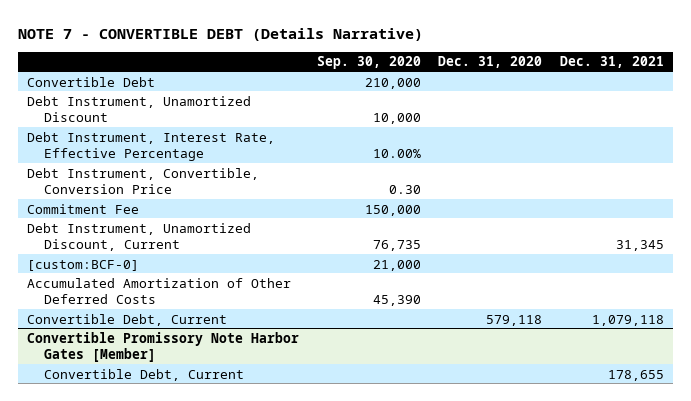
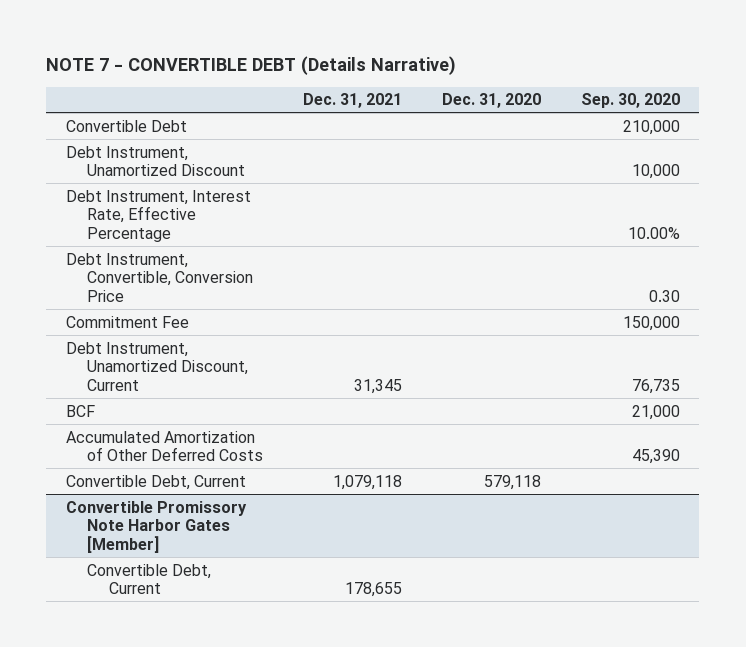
[26,259,139,271] [custom:BCF-0] -> [66,404,96,417] BCF

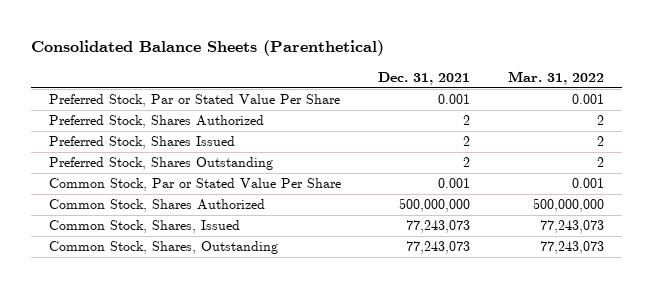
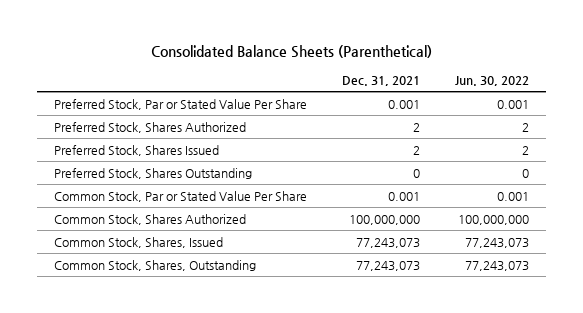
[507,70,604,85] Mar. 31, 2022 -> none
none -> [454,76,529,87] Jun. 30, 2022
[463,157,471,168] 2 -> [413,168,421,178] 0
[399,198,471,213] 500,000,000 -> [349,214,421,225] 100,000,000

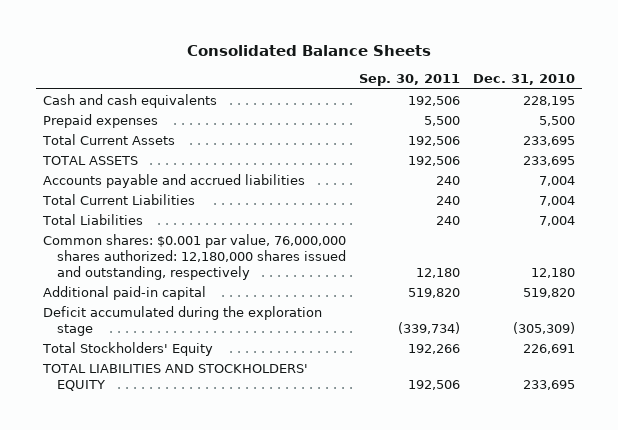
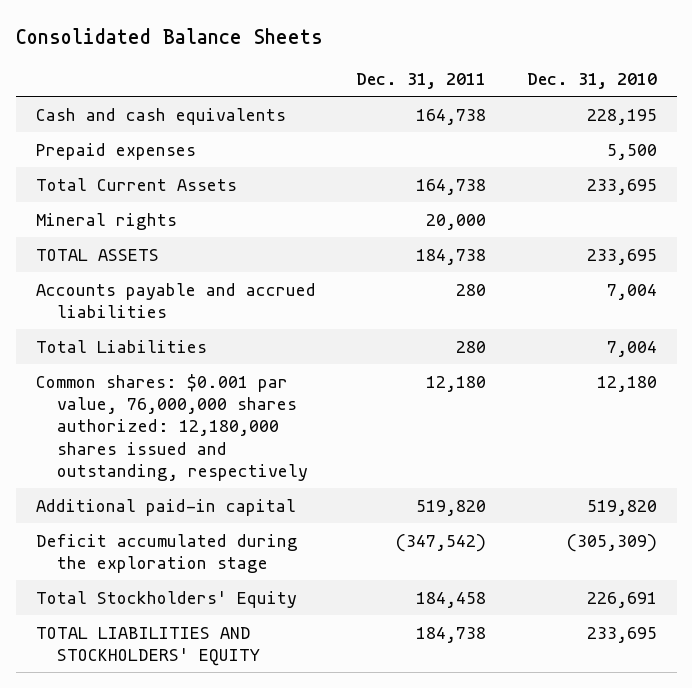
[359,74,461,87] Sep. 30, 2011 -> none
none -> [356,73,487,90] Dec. 31, 2011
none -> [35,212,177,230] Mineral rights
[41,193,195,205] Total Current Liabilities -> none

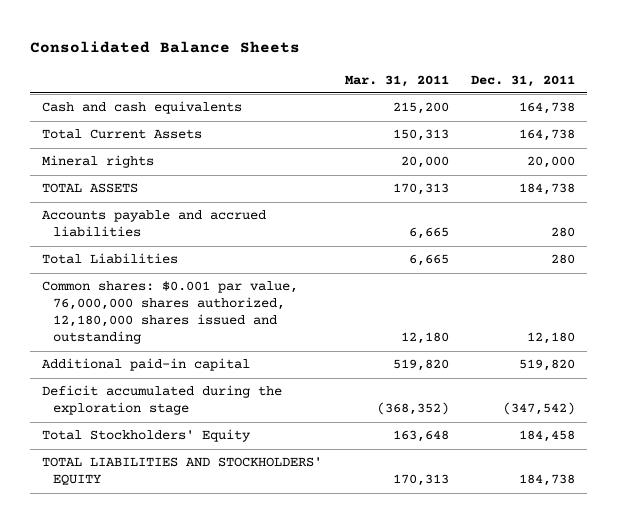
[526,73,657,90] Dec. 31, 2010 -> none
none -> [344,74,449,87] Mar. 31, 2011
[35,142,196,160] Prepaid expenses -> none
[35,373,309,482] Common shares: $0.001 par value, 76,000,000 shares authorized: 12,180,000 shares issued and outstanding, respectively -> [41,281,298,345] Common shares: $0.001 par value, 76,000,000 shares authorized, 12,180,000 shares issued and outstanding

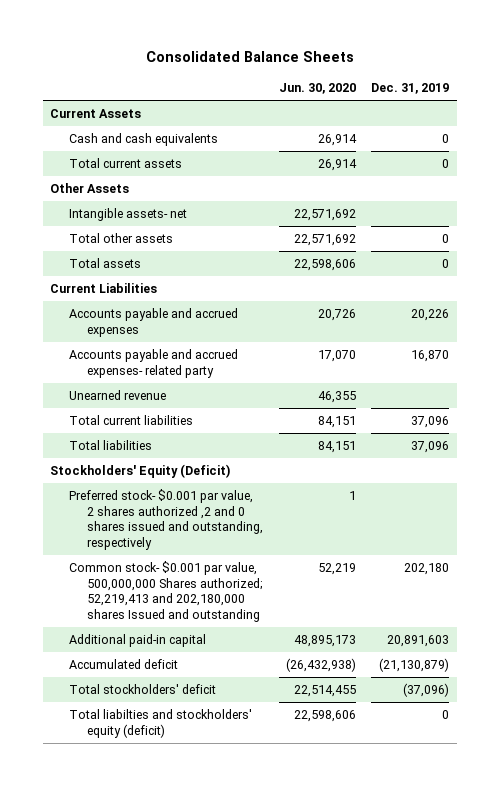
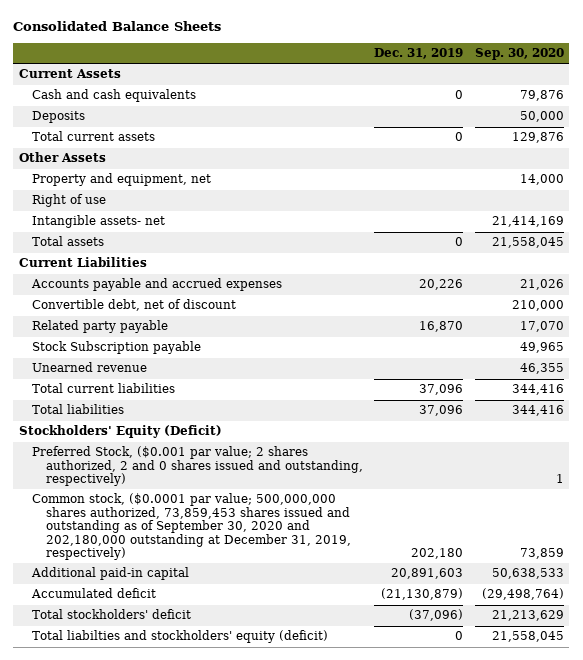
[278,82,356,94] Jun. 30, 2020 -> none
none -> [474,48,564,61] Sep. 30, 2020
none -> [32,111,86,124] Deposits
none -> [32,173,212,187] Property and equipment, net
none -> [32,194,107,208] Right of use
[68,233,173,244] Total other assets -> none
none -> [32,299,237,312] Convertible debt, net of discount
[68,349,238,378] Accounts payable and accrued expenses- related party -> [32,320,169,334] Related party payable
none -> [32,341,202,355] Stock Subscription payable
[68,489,264,550] Preferred stock- $0.001 par value, 2 shares authorized ,2 and 0 shares issued and outstanding, respectively -> [32,446,363,487] Preferred Stock, ($0.001 par value; 2 shares authorized, 2 and 0 shares issued and outstanding, respectively)
[68,561,264,622] Common stock- $0.001 par value, 500,000,000 Shares authorized; 52,219,413 and 202,180,000 shares Issued and outstanding -> [32,493,351,561] Common stock, ($0.0001 par value; 500,000,000 shares authorized, 73,859,453 shares issued and outstanding as of September 30, 2020 and 202,180,000 outstanding at December 31, 2019, respectively)

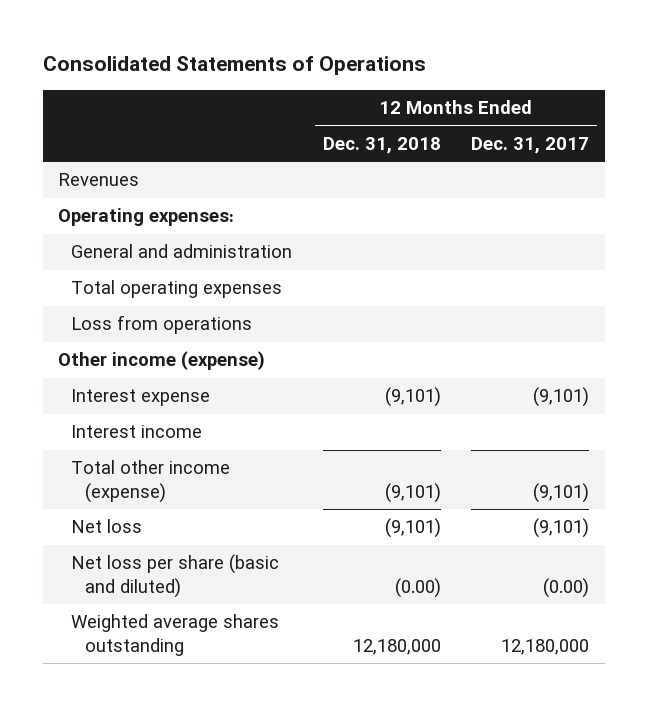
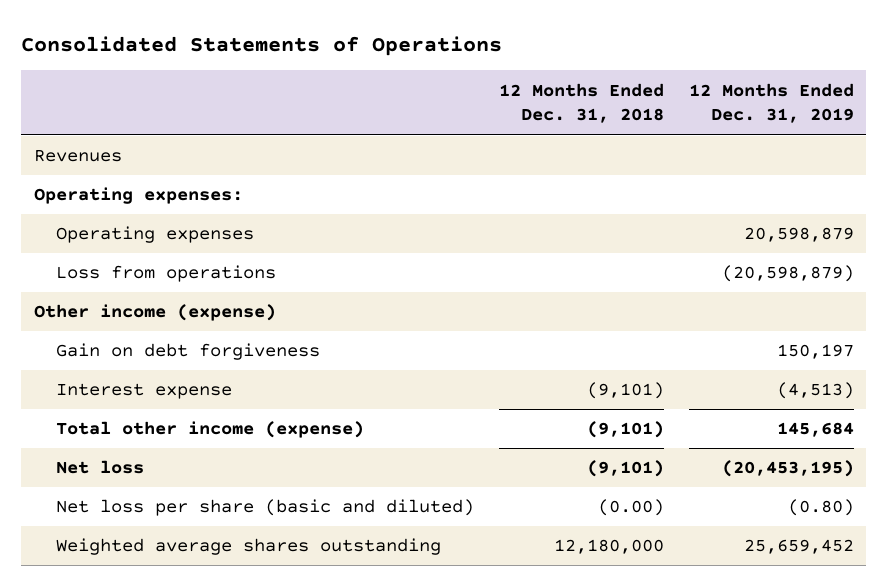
[471,136,590,154] Dec. 31, 2017 -> none
none -> [689,82,855,124] 12 Months Ended Dec. 31, 2019
[71,244,293,259] General and administration -> none
[71,280,283,299] Total operating expenses -> [56,226,255,244] Operating expenses
none -> [56,343,321,361] Gain on debt forgiveness
[71,425,203,439] Interest income -> none

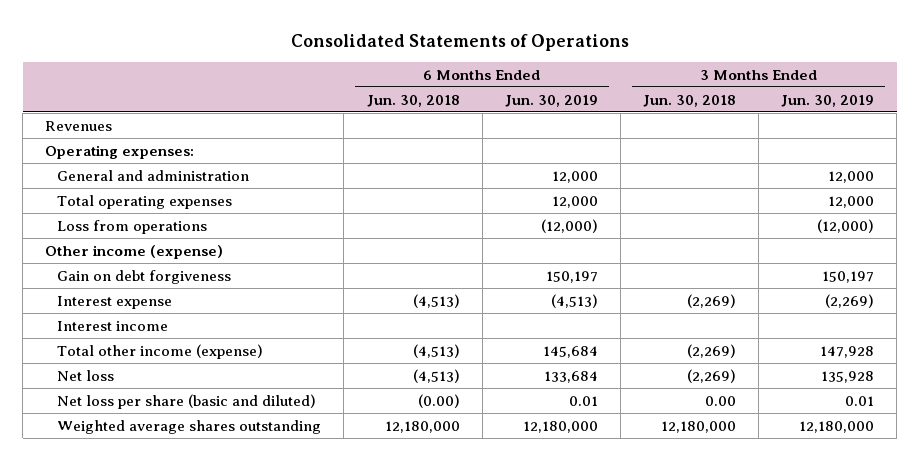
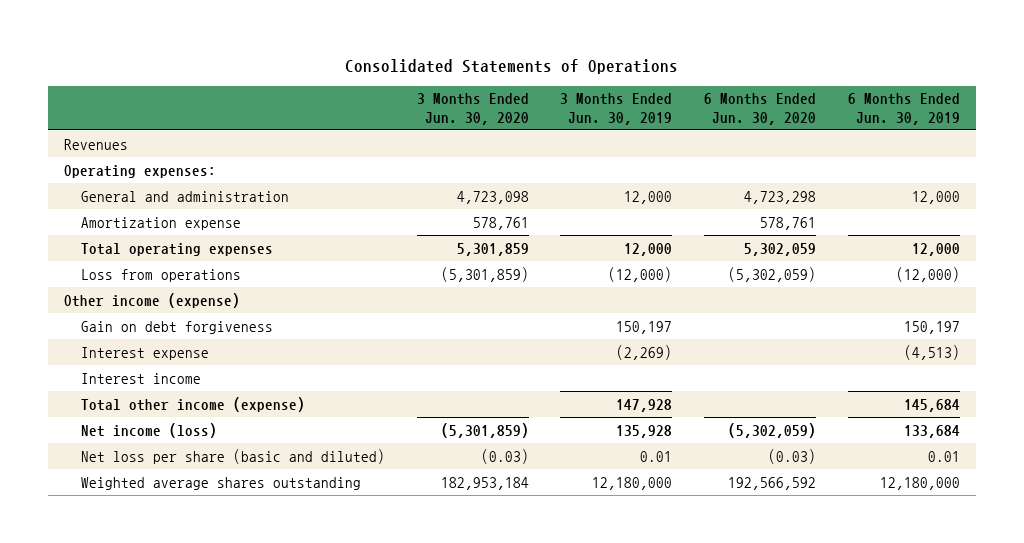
[366,94,460,107] Jun. 30, 2018 -> none
[642,94,736,107] Jun. 30, 2018 -> none
none -> [416,93,529,125] 3 Months Ended Jun. 30, 2020
none -> [704,93,817,125] 6 Months Ended Jun. 30, 2020
none -> [80,216,241,230] Amortization expense
[57,369,115,381] Net loss -> [80,422,217,438] Net income (loss)

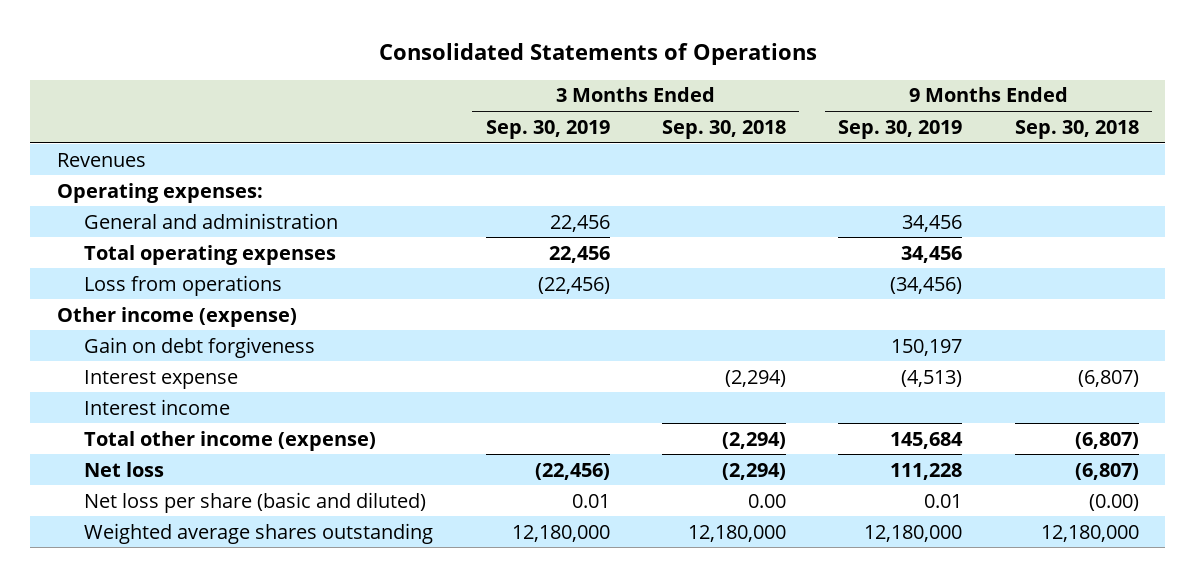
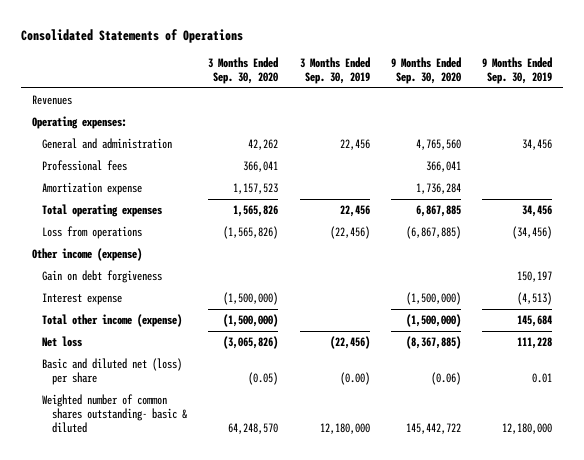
[661,119,786,139] Sep. 30, 2018 -> none
[1014,119,1139,139] Sep. 30, 2018 -> none
none -> [208,56,279,84] 3 Months Ended Sep. 30, 2020
none -> [390,56,461,84] 9 Months Ended Sep. 30, 2020
none -> [41,160,127,172] Professional fees
none -> [41,182,142,196] Amortization expense
[84,398,231,415] Interest income -> none
[84,491,427,513] Net loss per share (basic and diluted) -> [41,358,182,386] Basic and diluted net (loss) per share
[571,493,610,508] 0.01 -> [339,372,370,386] (0.00)
[84,522,434,544] Weighted average shares outstanding -> [41,394,187,434] Weighted number of common shares outstanding- basic & diluted

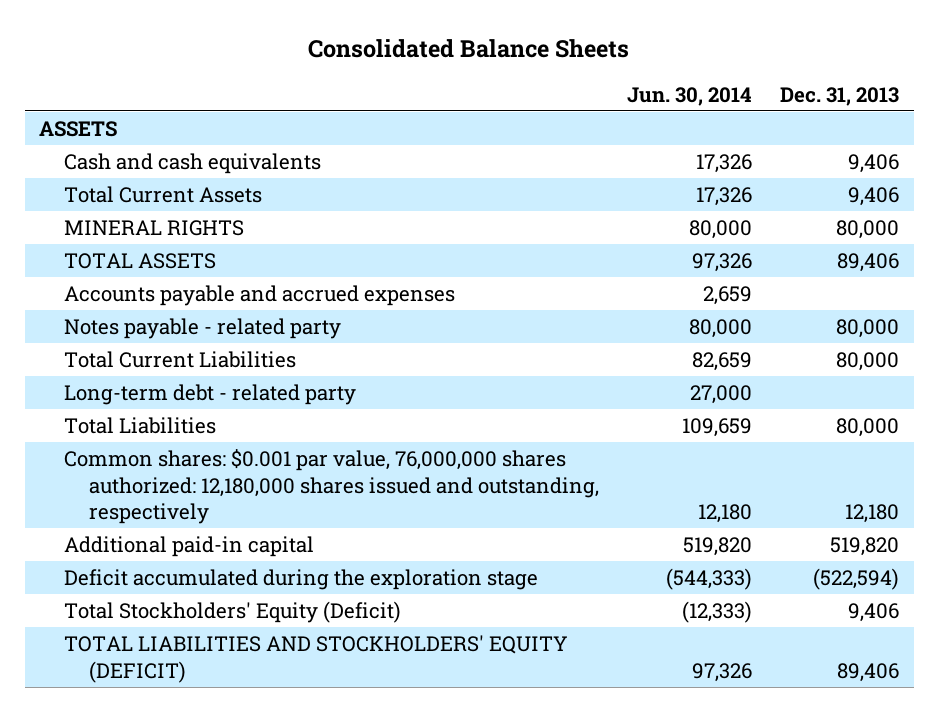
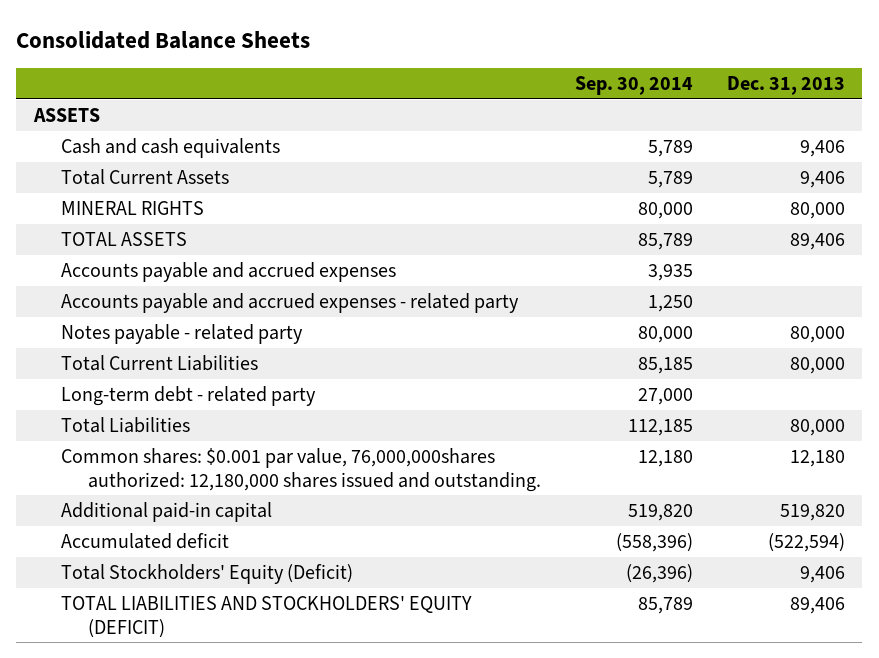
[627,86,753,106] Jun. 30, 2014 -> none
none -> [574,75,693,95] Sep. 30, 2014
none -> [60,293,519,314] Accounts payable and accrued expenses - related party
[63,449,600,525] Common shares: $0.001 par value, 76,000,000 shares authorized: 12,180,000 shares issued and outstanding, respectively -> [60,448,541,492] Common shares: $0.001 par value, 76,000,000shares authorized: 12,180,000 shares issued and outstanding.
[63,569,538,591] Deficit accumulated during the exploration stage -> [60,533,229,550] Accumulated deficit

